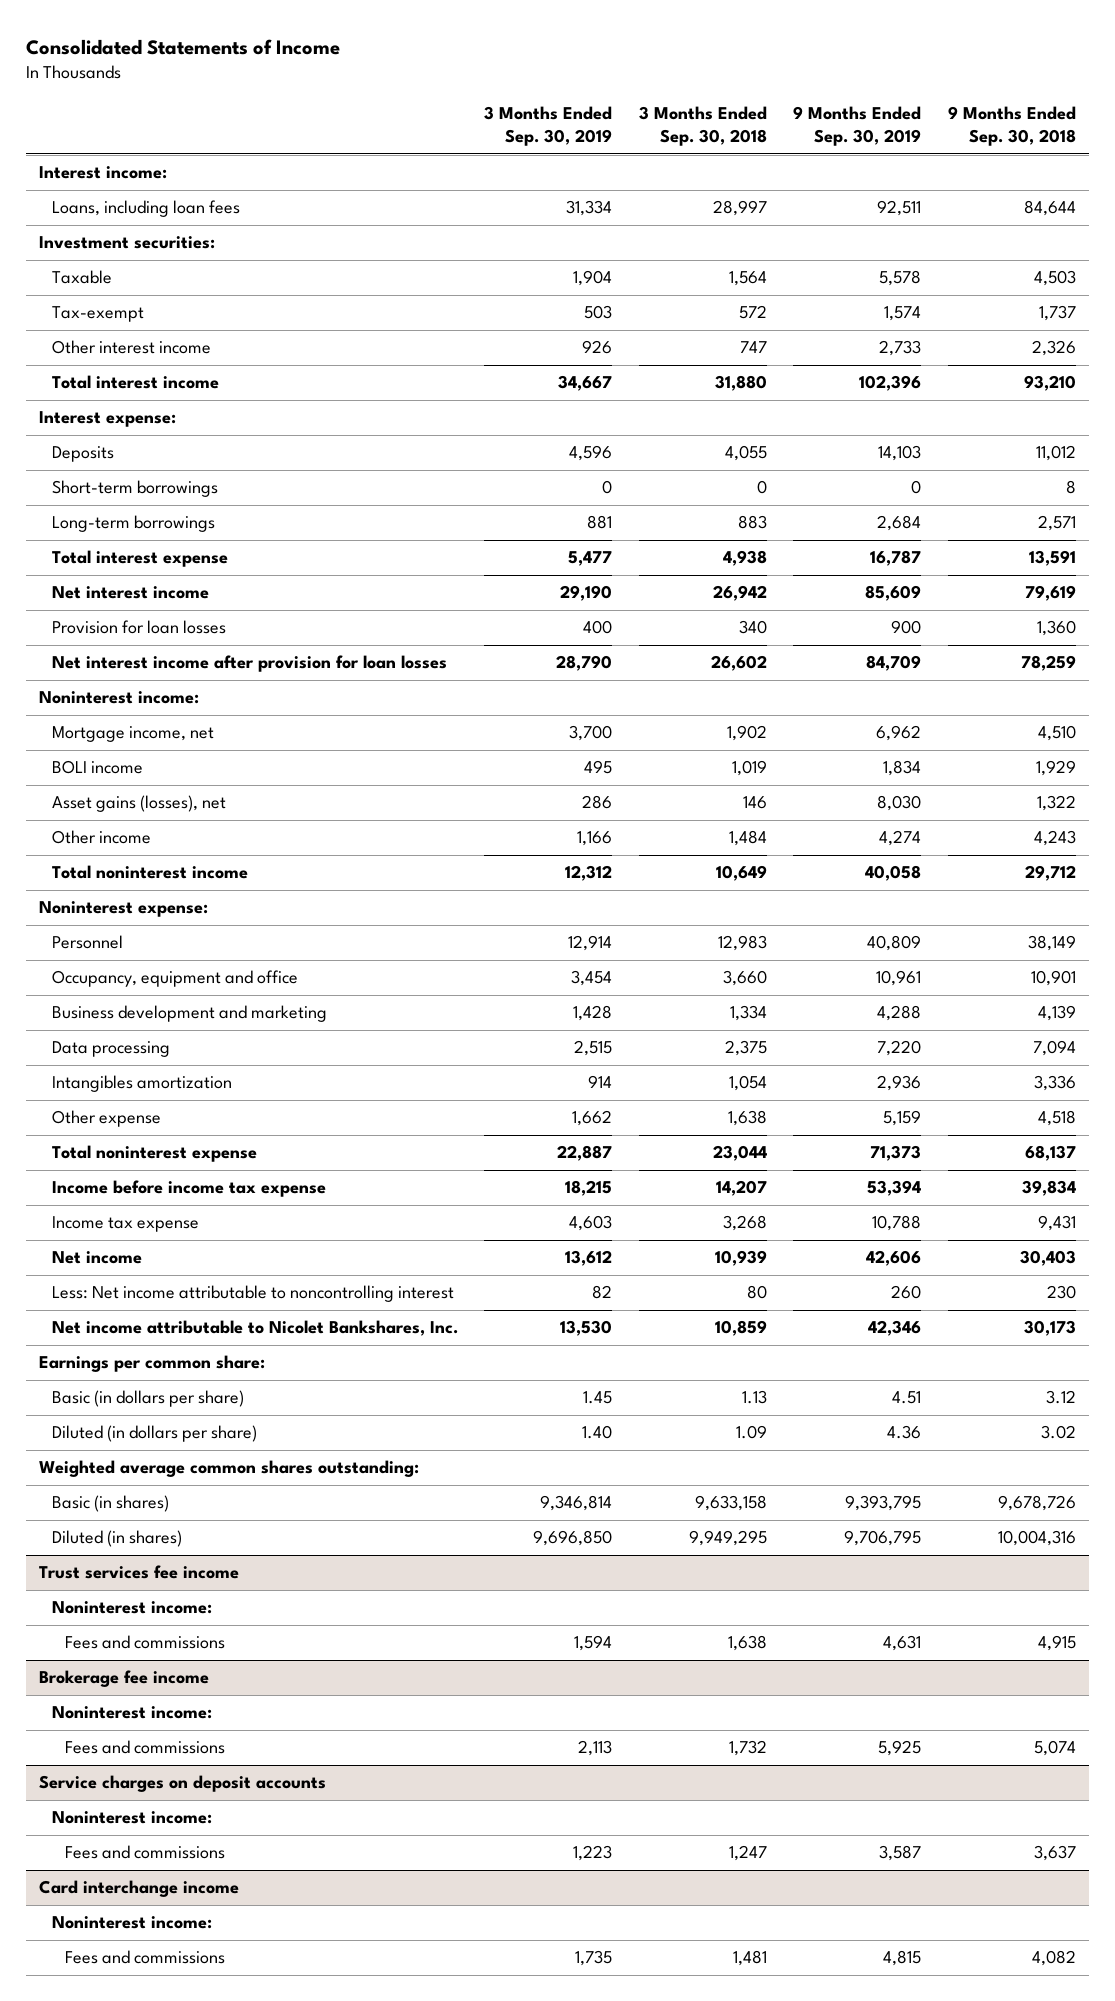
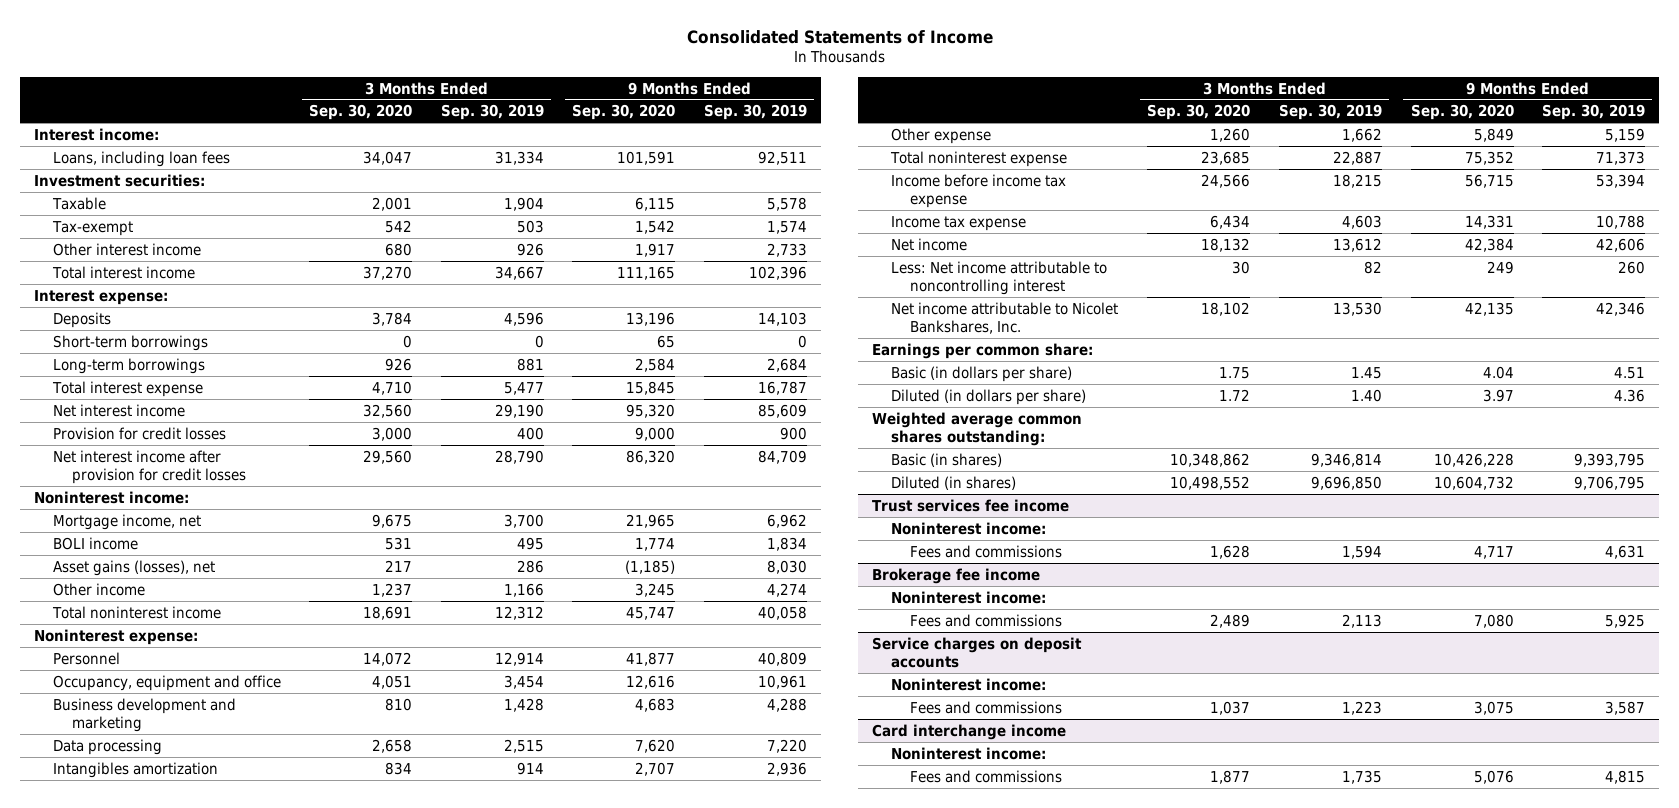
[638,106,767,147] 3 Months Ended Sep. 30, 2018 -> none
[947,106,1076,147] 9 Months Ended Sep. 30, 2018 -> none
none -> [309,104,413,121] Sep. 30, 2020
none -> [572,104,676,121] Sep. 30, 2020
[52,620,227,635] Provision for loan losses -> [52,426,226,440] Provision for credit losses
[52,655,448,673] Net interest income after provision for loan losses -> [52,449,246,484] Net interest income after provision for credit losses

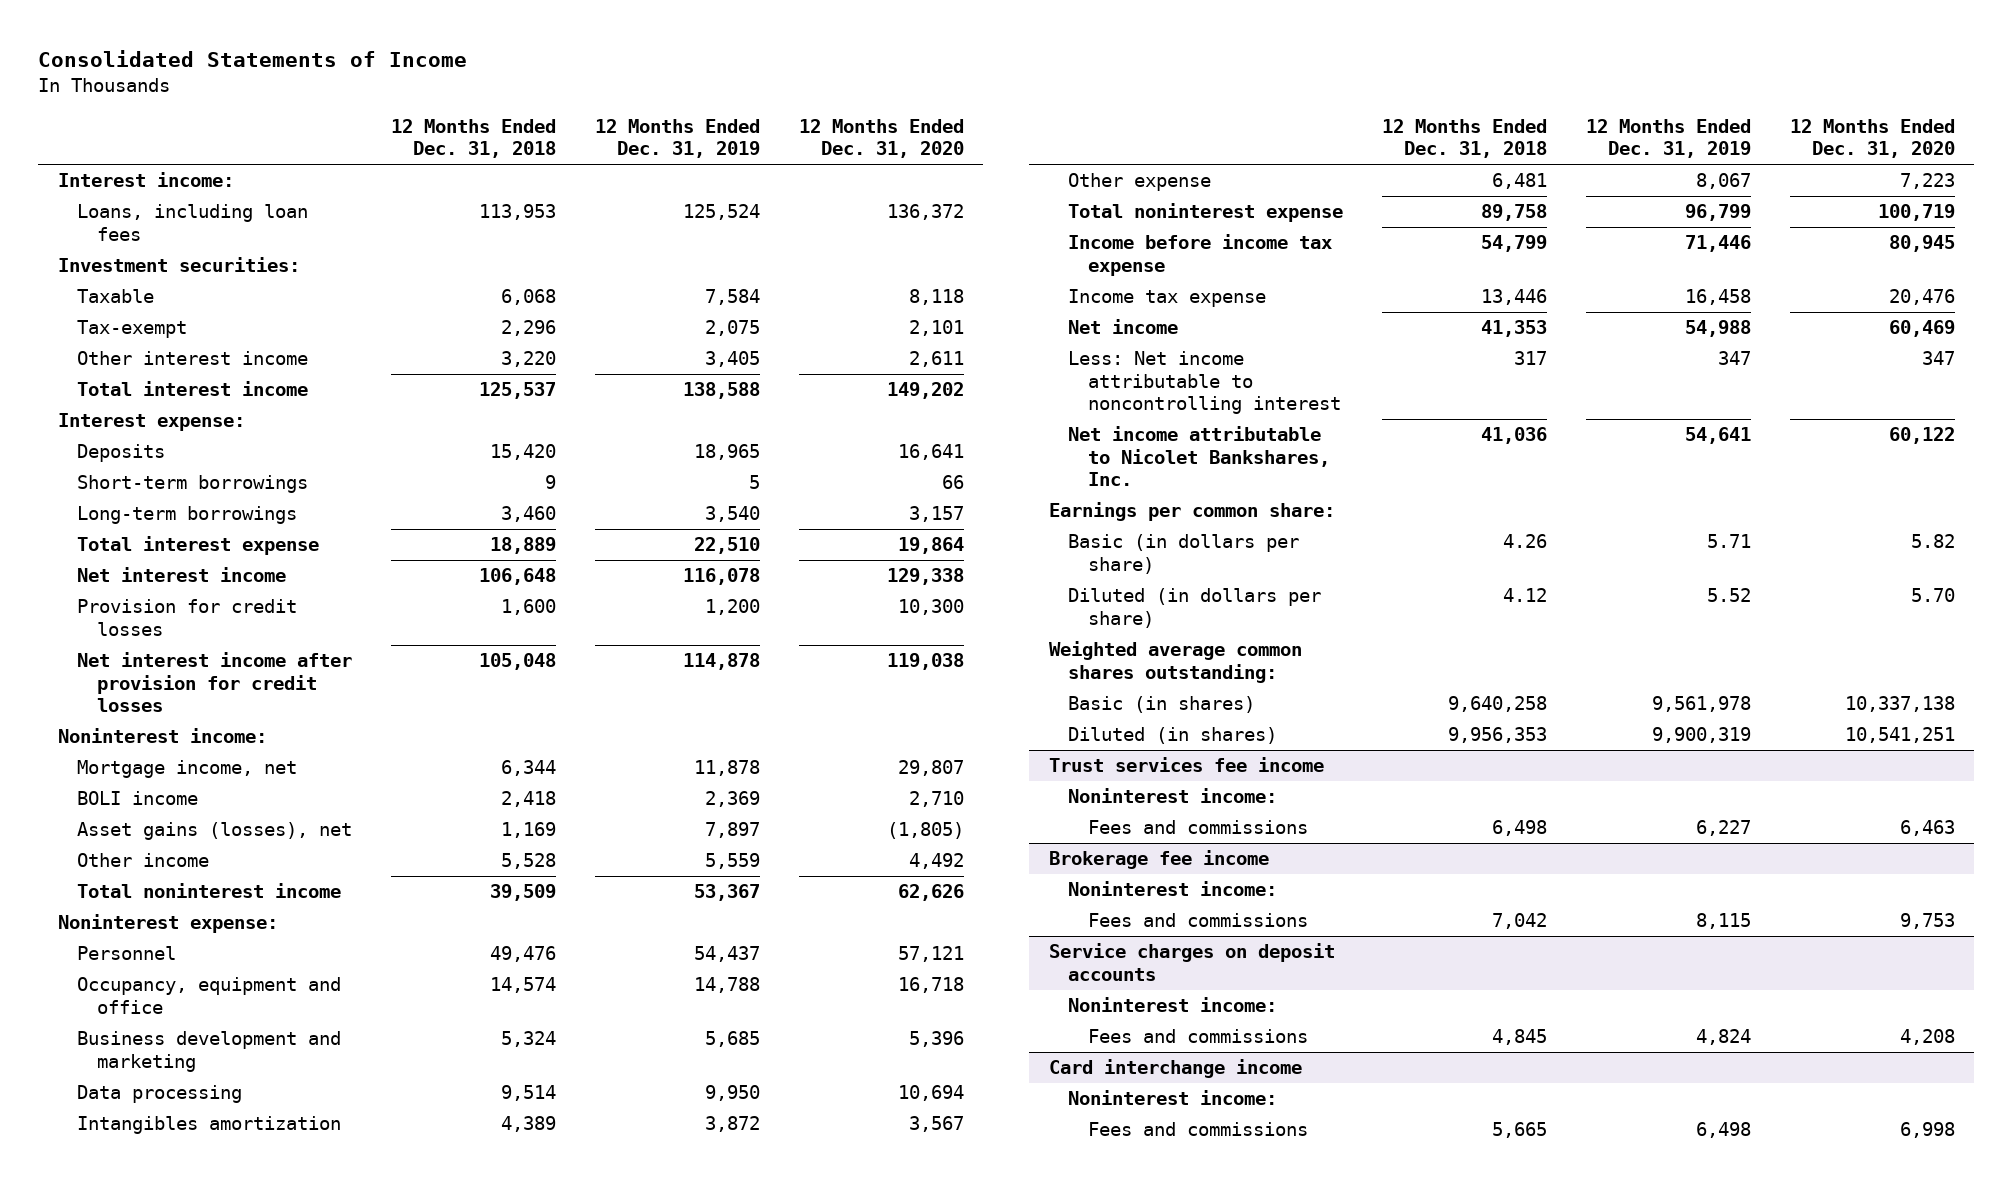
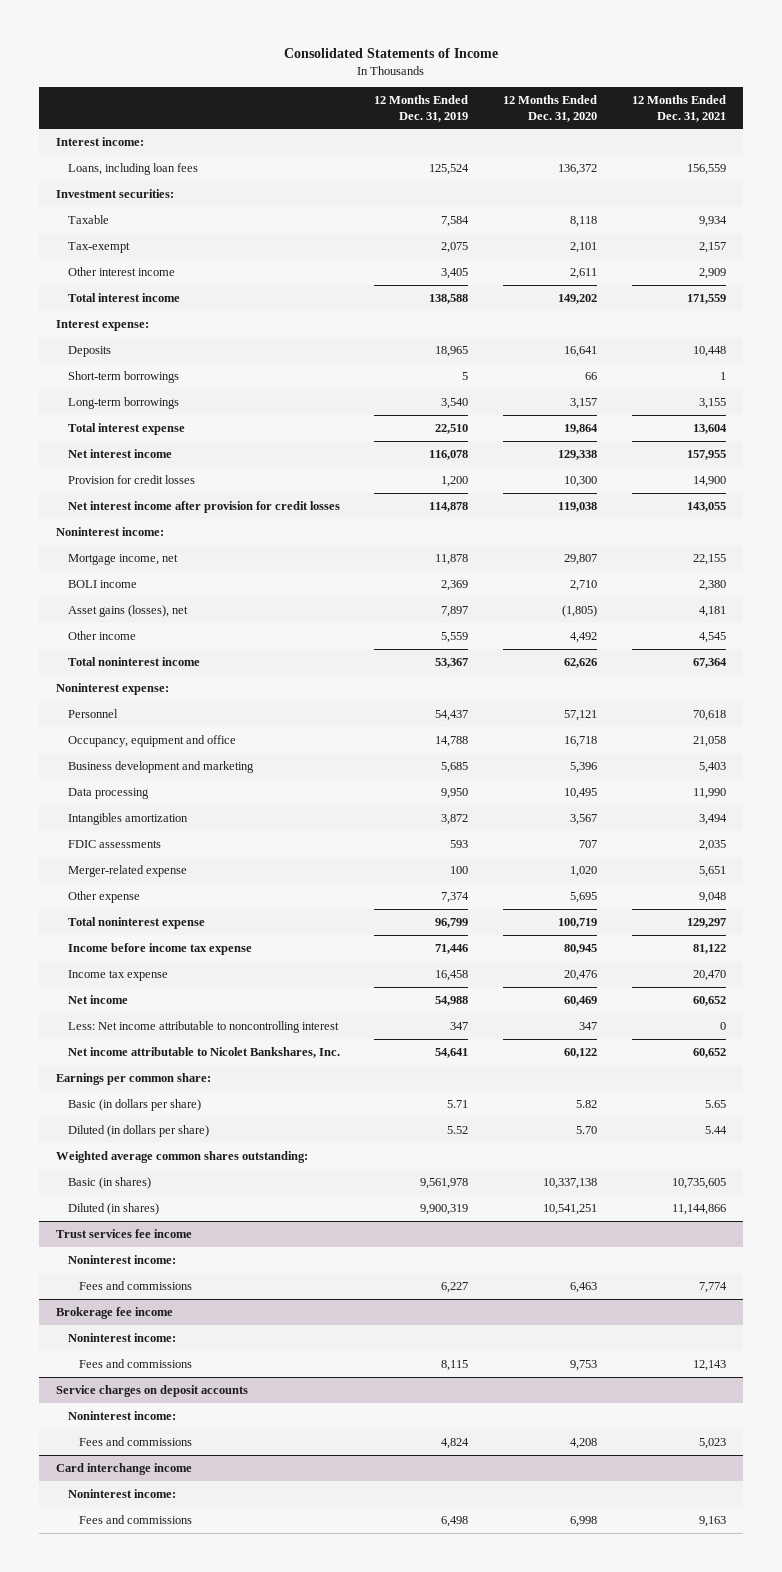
[391,118,557,159] 12 Months Ended Dec. 31, 2018 -> none
none -> [631,94,726,122] 12 Months Ended Dec. 31, 2021
[897,1085,964,1102] 10,694 -> [564,787,598,799] 10,495
none -> [67,839,161,848] FDIC assessments
none -> [67,864,187,877] Merger-related expense
[1695,173,1751,190] 8,067 -> [441,891,470,903] 7,374
[1899,173,1955,190] 7,223 -> [570,891,598,903] 5,695

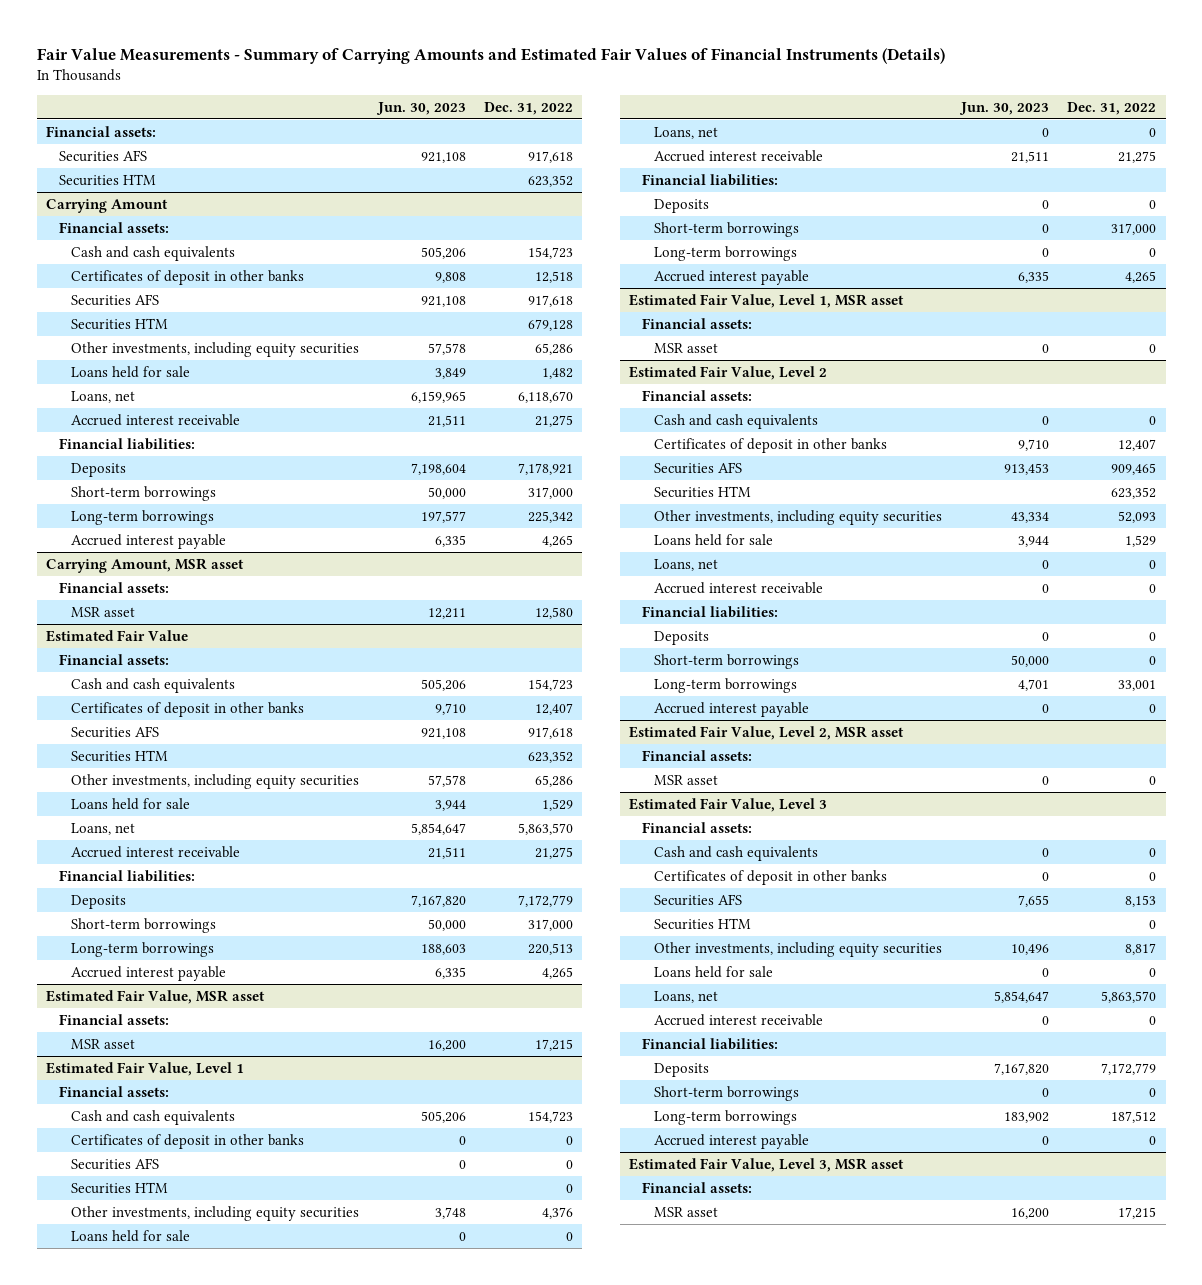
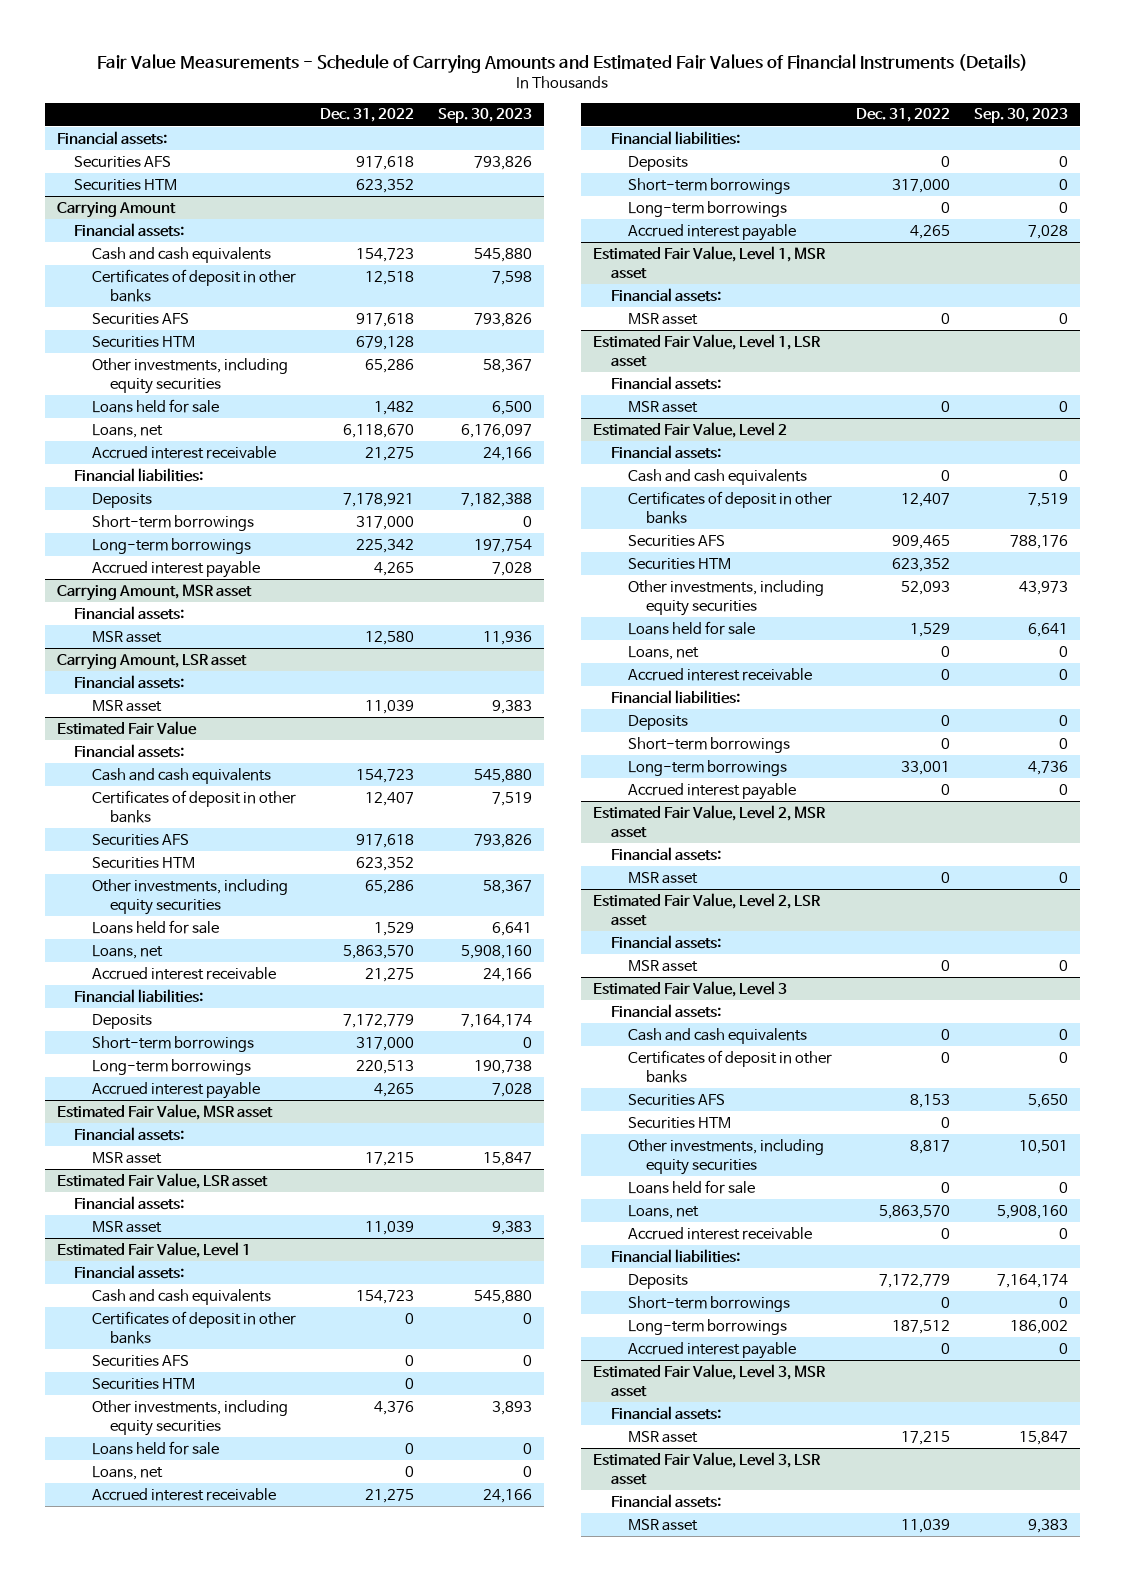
[36,47,945,64] Fair Value Measurements - Summary of Carrying Amounts and Estimated Fair Values of Financial Instruments (Details) -> [97,53,1029,73] Fair Value Measurements - Schedule of Carrying Amounts and Estimated Fair Values of Financial Instruments (Details)
[375,101,466,115] Jun. 30, 2023 -> none
none -> [437,108,532,124] Sep. 30, 2023
none -> [56,653,247,670] Carrying Amount, LSR asset
none -> [74,674,185,689] Financial assets:
none -> [92,699,163,712] MSR asset
none -> [56,1172,268,1189] Estimated Fair Value, LSR asset
none -> [74,1195,185,1210] Financial assets:
none -> [92,1220,163,1233] MSR asset
none -> [592,333,821,367] Estimated Fair Value, Level 1, LSR asset
none -> [610,375,721,390] Financial assets:
none -> [628,400,699,413] MSR asset
none -> [592,892,821,926] Estimated Fair Value, Level 2, LSR asset
none -> [610,934,721,949] Financial assets:
none -> [628,959,699,972] MSR asset
none -> [592,1451,821,1485] Estimated Fair Value, Level 3, LSR asset
none -> [610,1493,721,1508] Financial assets:
none -> [628,1518,699,1531] MSR asset

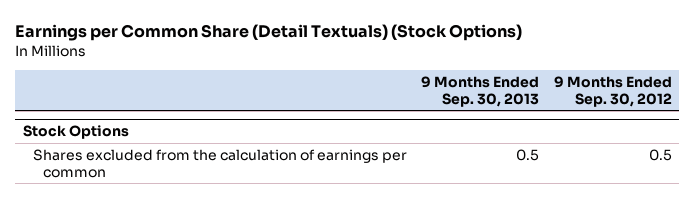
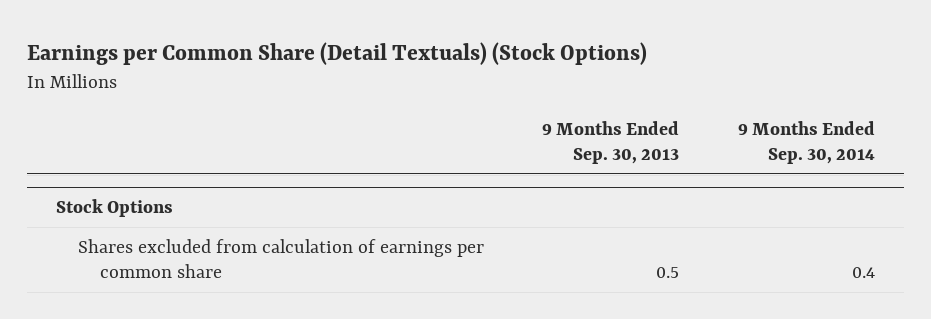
[553,75,672,107] 9 Months Ended Sep. 30, 2012 -> none
none -> [737,121,875,164] 9 Months Ended Sep. 30, 2014
[32,148,407,178] Shares excluded from the calculation of earnings per common -> [78,239,485,278] Shares excluded from calculation of earnings per common share

